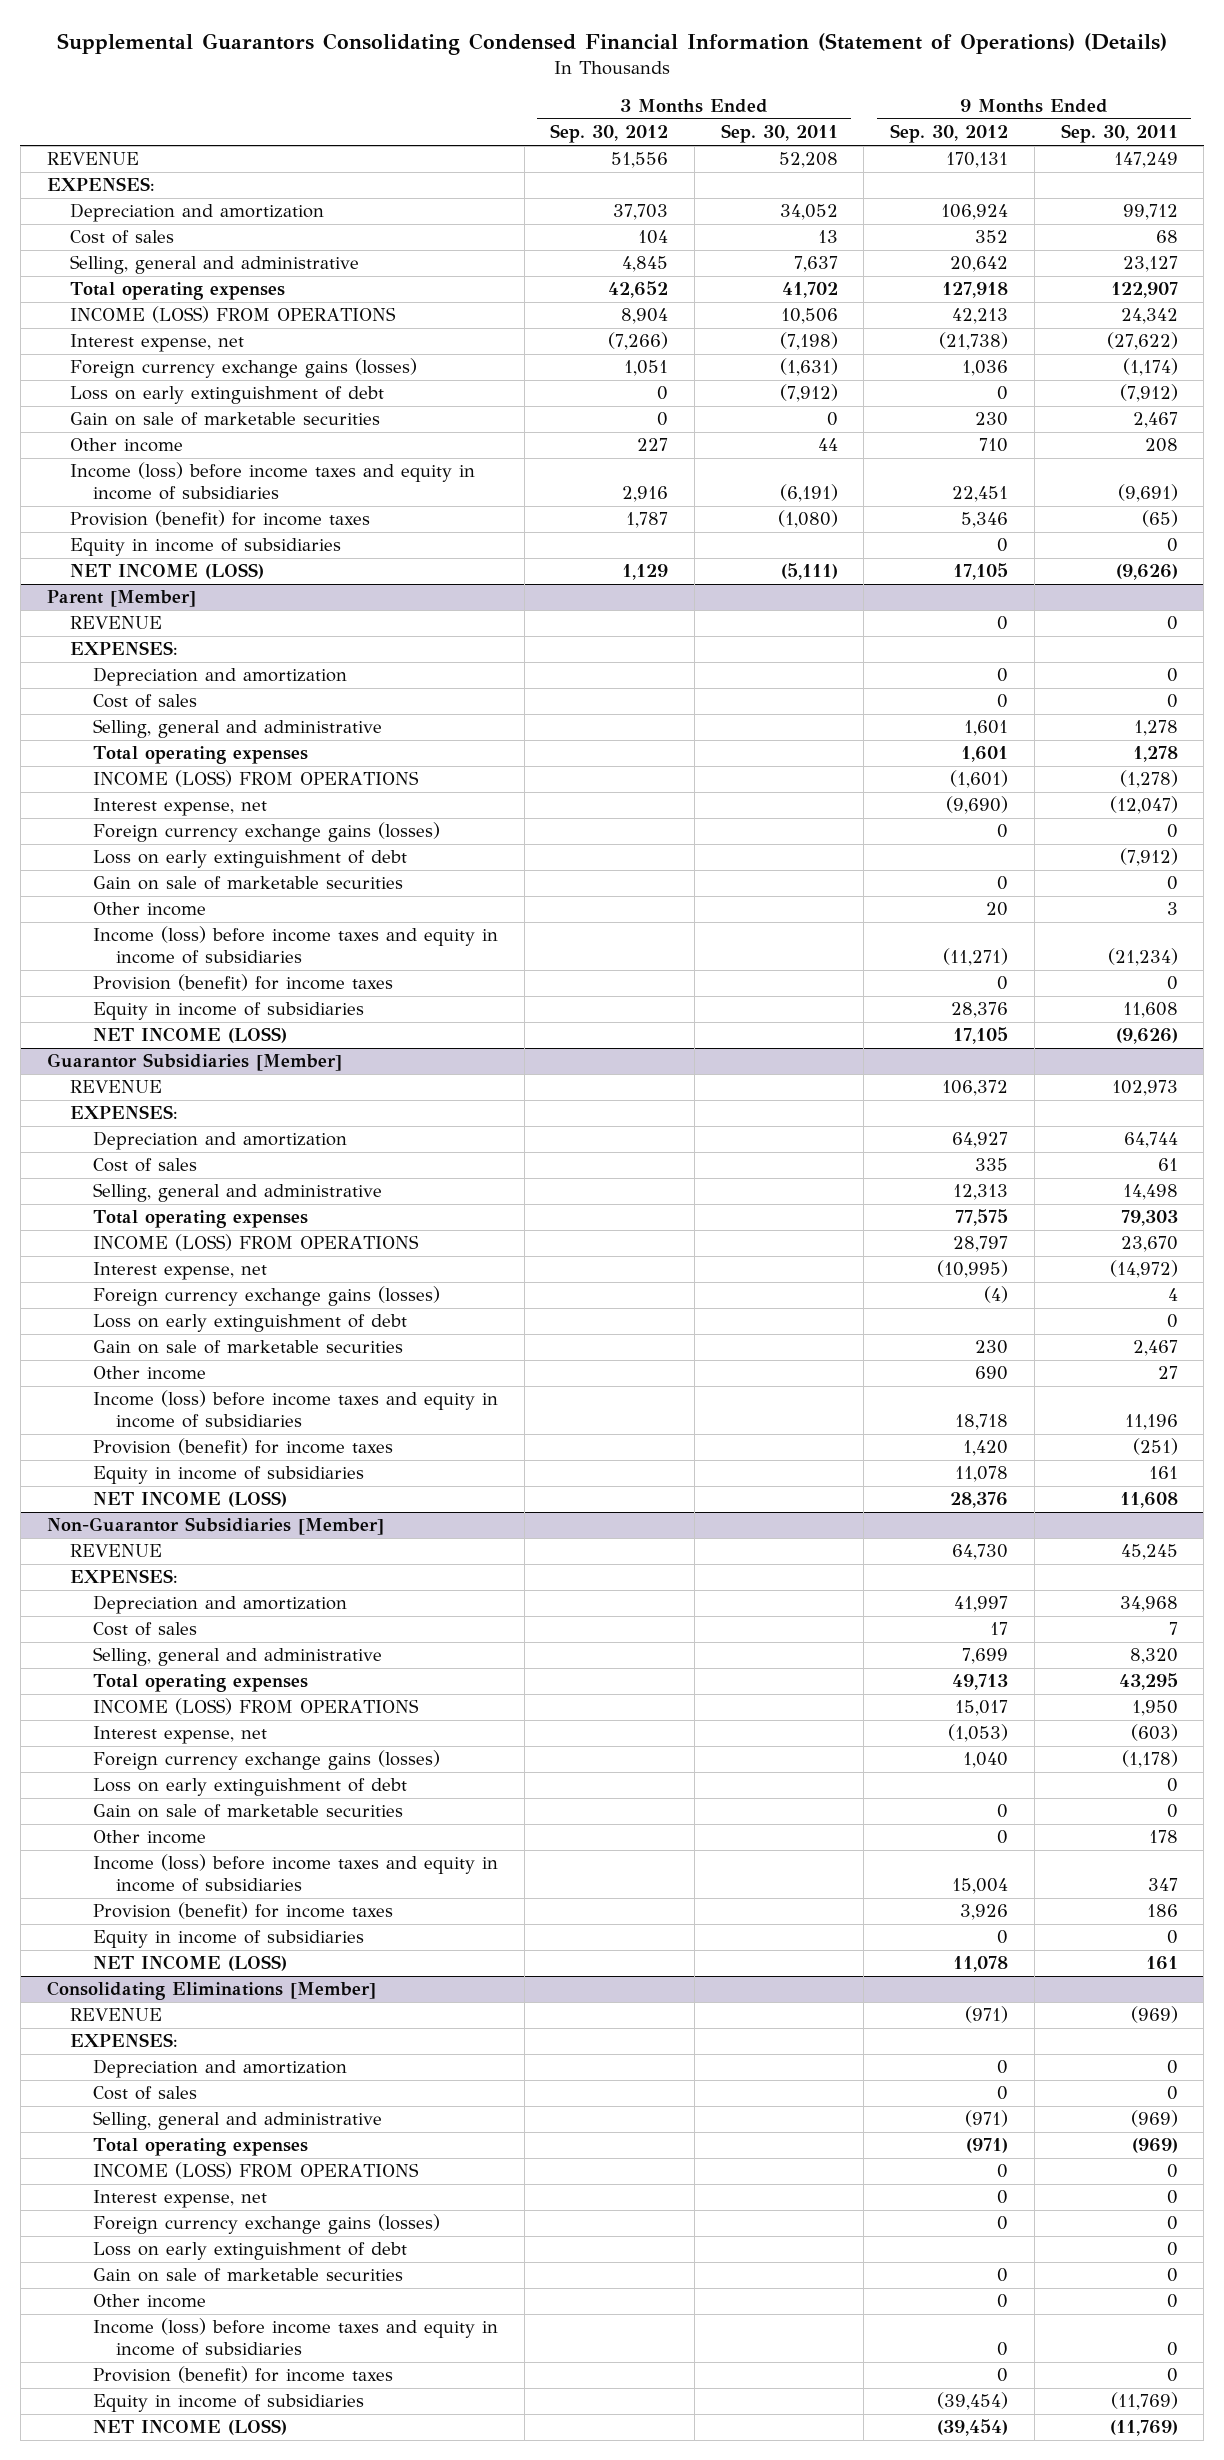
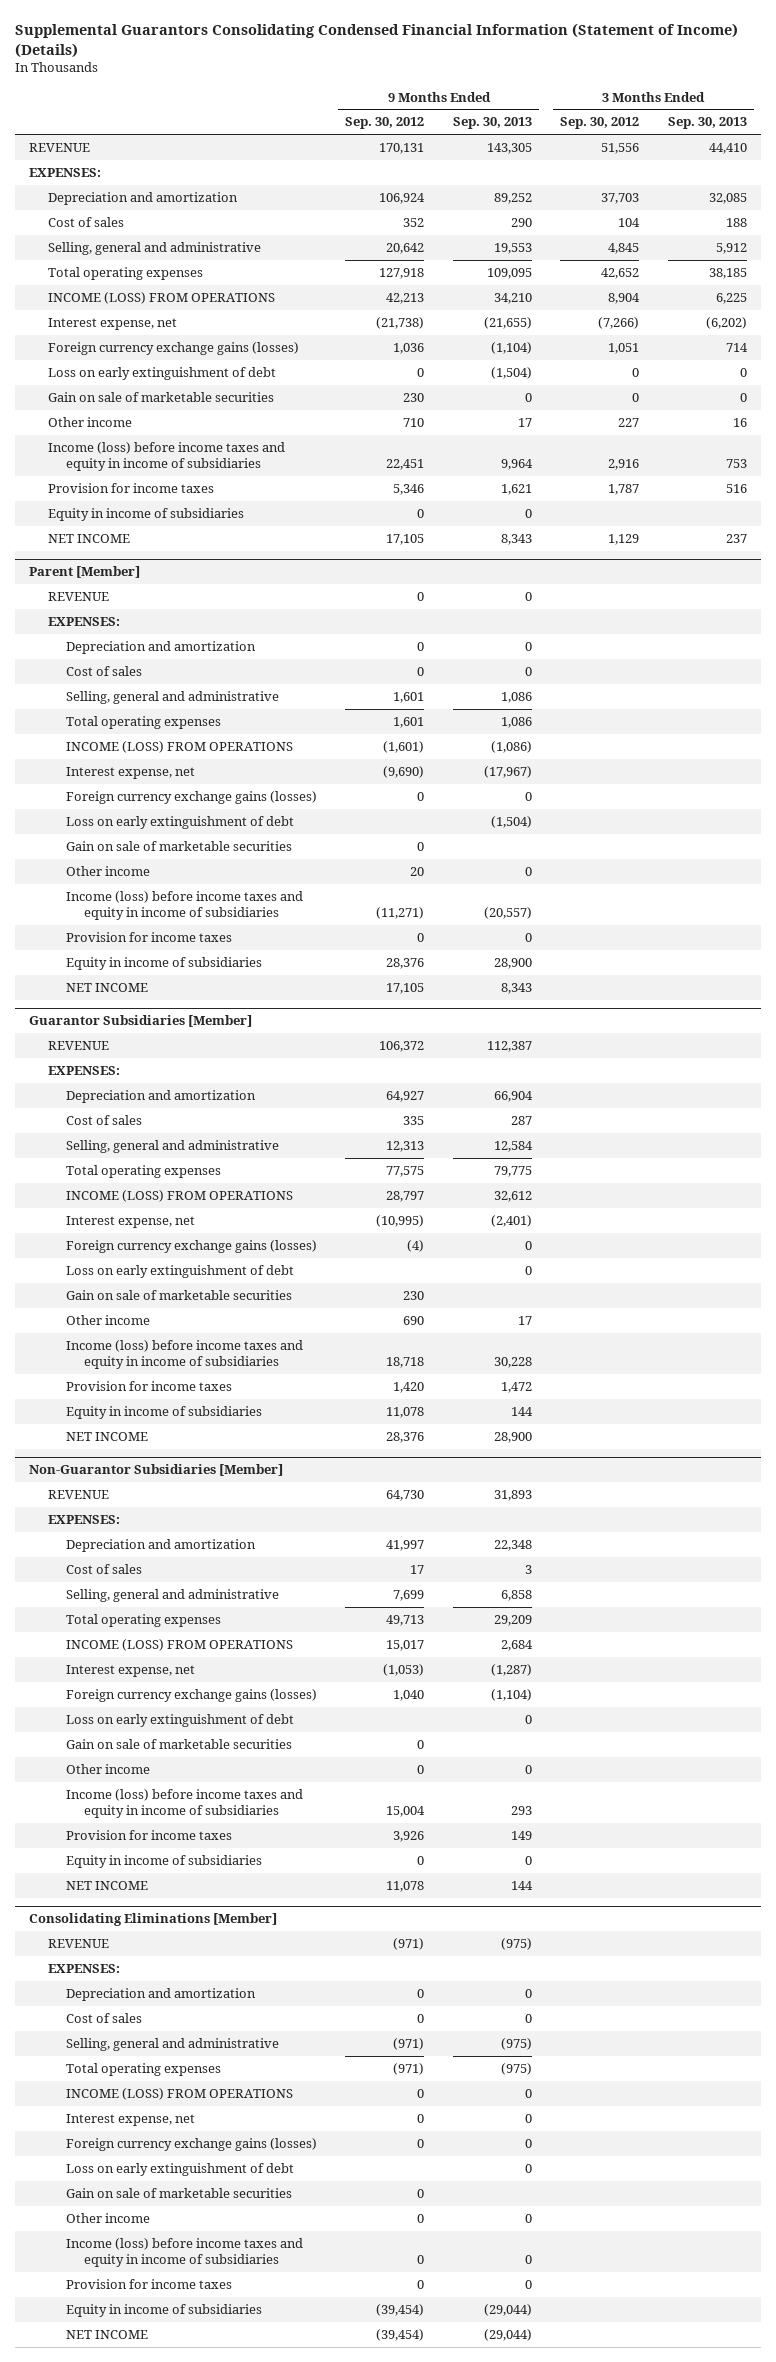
[57,33,1168,56] Supplemental Guarantors Consolidating Condensed Financial Information (Statement of Operations) (Details) -> [15,22,739,58] Supplemental Guarantors Consolidating Condensed Financial Information (Statement of Income) (Details)
[720,124,838,144] Sep. 30, 2011 -> none
[1060,124,1178,144] Sep. 30, 2011 -> none
none -> [452,117,532,130] Sep. 30, 2013
none -> [667,117,747,130] Sep. 30, 2013
[69,510,370,528] Provision (benefit) for income taxes -> [47,482,214,493] Provision for income taxes
[69,563,264,580] NET INCOME (LOSS) -> [47,533,130,543] NET INCOME
[92,974,393,992] Provision (benefit) for income taxes -> [65,931,232,942] Provision for income taxes
[92,1027,287,1044] NET INCOME (LOSS) -> [65,982,148,992] NET INCOME
[92,1438,393,1456] Provision (benefit) for income taxes -> [65,1380,232,1391] Provision for income taxes
[92,1491,287,1508] NET INCOME (LOSS) -> [65,1431,148,1441] NET INCOME
[92,1902,393,1920] Provision (benefit) for income taxes -> [65,1829,232,1840] Provision for income taxes
[92,1955,287,1972] NET INCOME (LOSS) -> [65,1880,148,1890] NET INCOME
[92,2366,393,2384] Provision (benefit) for income taxes -> [65,2278,232,2289] Provision for income taxes
[92,2419,287,2436] NET INCOME (LOSS) -> [65,2329,148,2339] NET INCOME

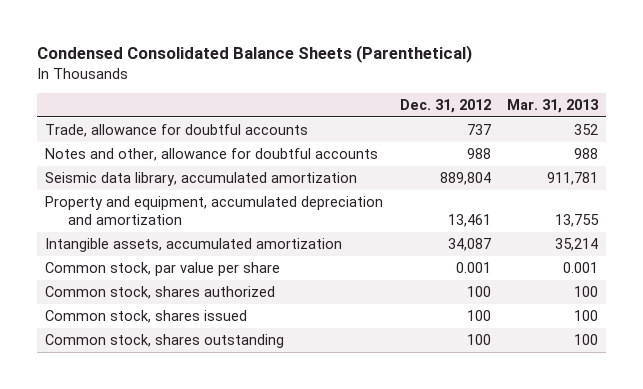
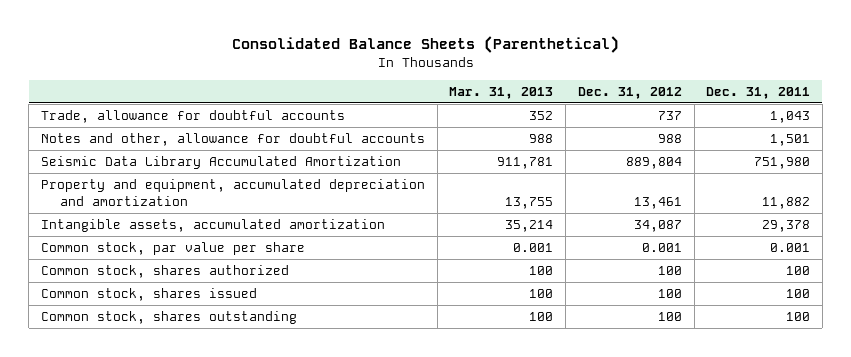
[37,45,473,64] Condensed Consolidated Balance Sheets (Parenthetical) -> [231,36,619,54] Consolidated Balance Sheets (Parenthetical)
none -> [706,86,811,99] Dec. 31, 2011
[45,171,358,186] Seismic data library, accumulated amortization -> [41,156,402,170] Seismic Data Library Accumulated Amortization

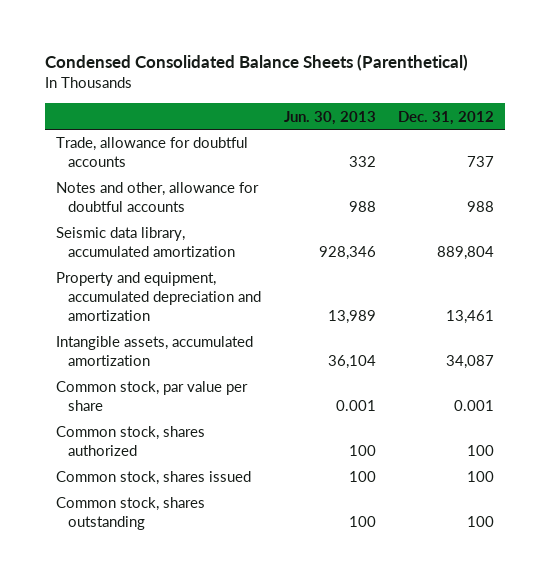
[231,36,619,54] Consolidated Balance Sheets (Parenthetical) -> [45,54,469,72] Condensed Consolidated Balance Sheets (Parenthetical)
[449,86,554,99] Mar. 31, 2013 -> none
[706,86,811,99] Dec. 31, 2011 -> none
none -> [283,110,376,125] Jun. 30, 2013
[41,156,402,170] Seismic Data Library Accumulated Amortization -> [56,227,236,258] Seismic data library, accumulated amortization

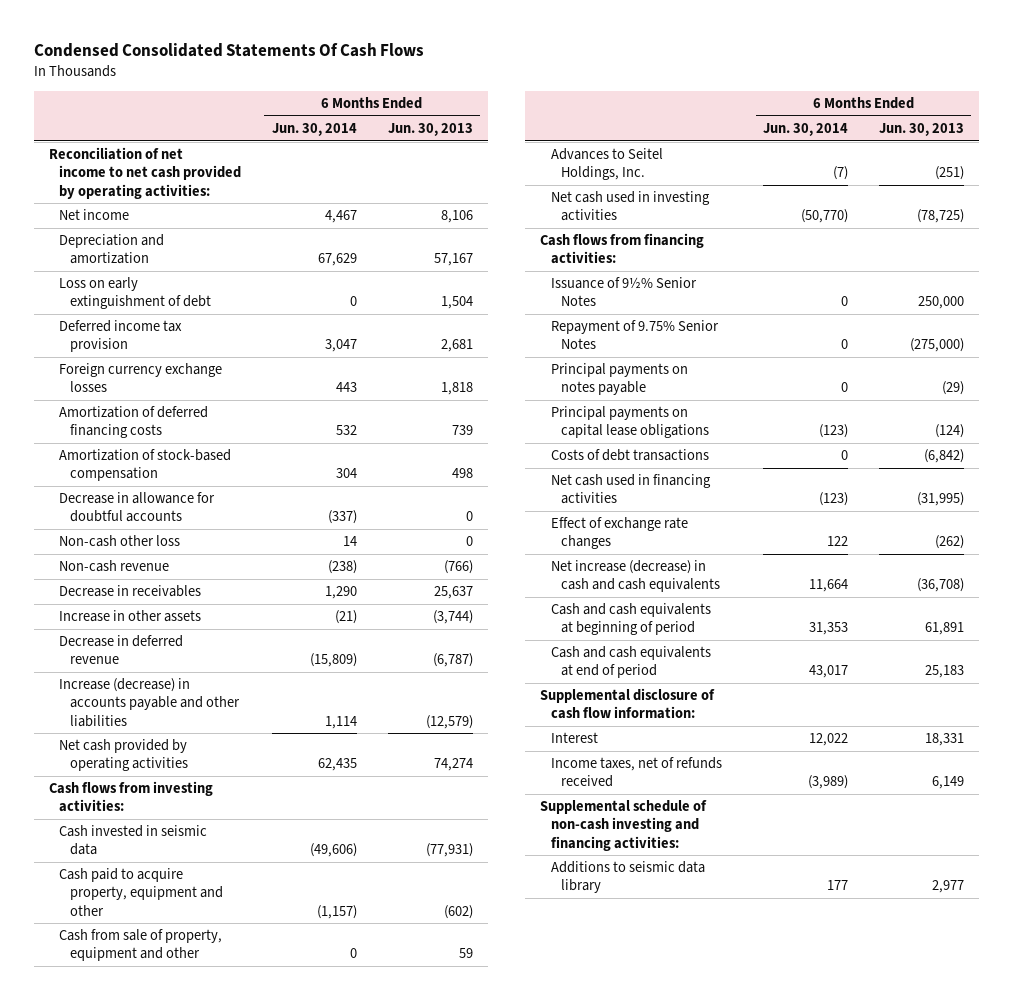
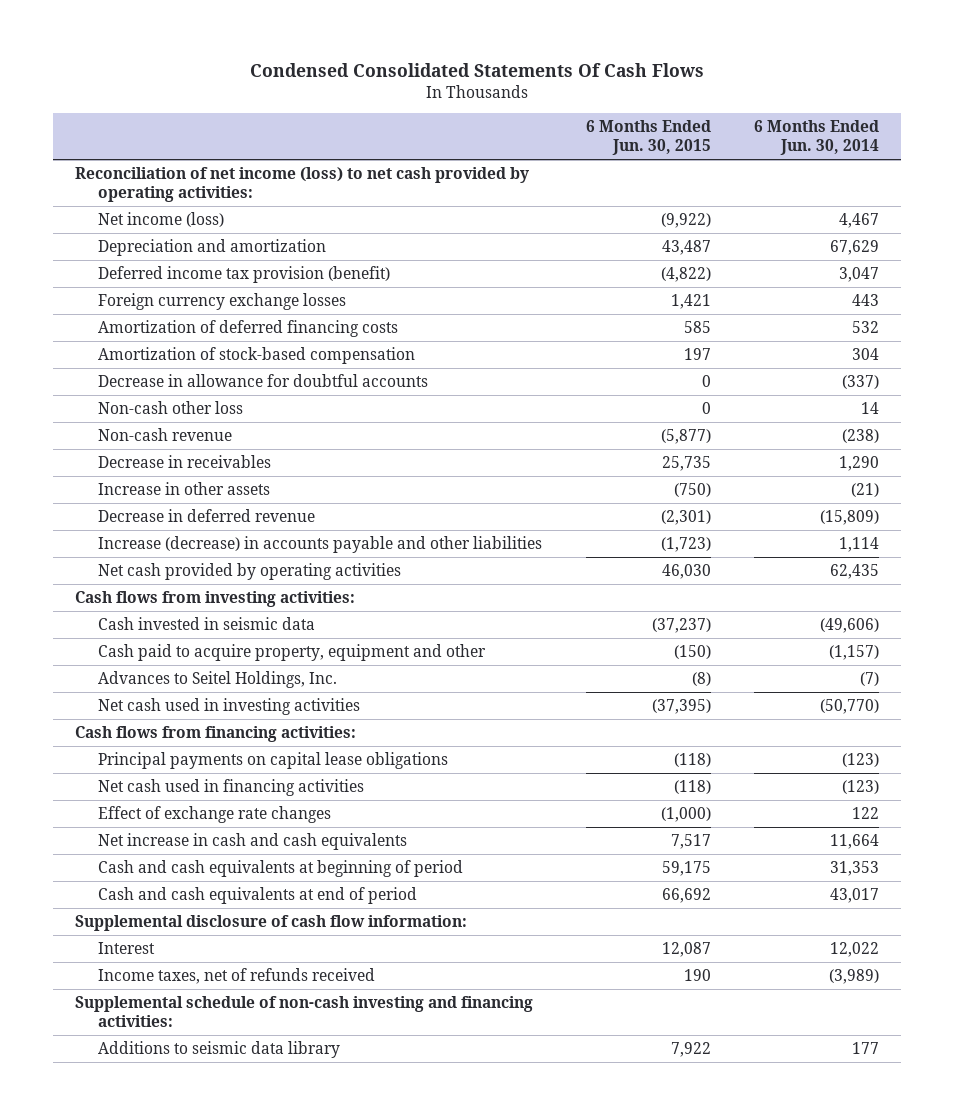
[387,123,473,137] Jun. 30, 2013 -> none
none -> [585,120,711,156] 6 Months Ended Jun. 30, 2015
[48,147,242,199] Reconciliation of net income to net cash provided by operating activities: -> [74,167,529,203] Reconciliation of net income (loss) to net cash provided by operating activities:
[59,209,130,221] Net income -> [98,212,225,228] Net income (loss)
[59,277,212,310] Loss on early extinguishment of debt -> none
[59,320,183,353] Deferred income tax provision -> [98,266,391,284] Deferred income tax provision (benefit)
[59,929,223,962] Cash from sale of property, equipment and other -> none
[550,277,697,307] Issuance of 9½% Senior Notes -> none
[550,320,719,350] Repayment of 9.75% Senior Notes -> none
[550,363,688,396] Principal payments on notes payable -> none
[550,449,709,462] Costs of debt transactions -> none
[550,560,721,593] Net increase (decrease) in cash and cash equivalents -> [98,833,408,851] Net increase in cash and cash equivalents

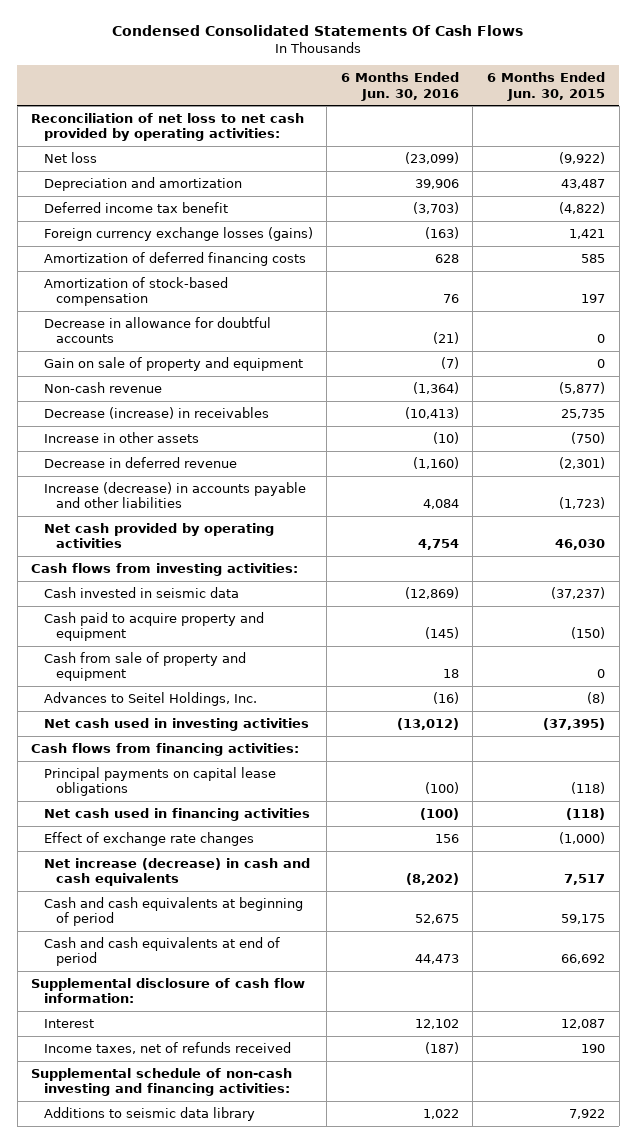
[754,120,880,156] 6 Months Ended Jun. 30, 2014 -> none
none -> [340,71,459,101] 6 Months Ended Jun. 30, 2016
[74,167,529,203] Reconciliation of net income (loss) to net cash provided by operating activities: -> [31,112,305,142] Reconciliation of net loss to net cash provided by operating activities:
[98,212,225,228] Net income (loss) -> [43,151,97,163] Net loss
[98,266,391,284] Deferred income tax provision (benefit) -> [43,201,228,213] Deferred income tax benefit
[98,293,347,311] Foreign currency exchange losses -> [43,226,313,241] Foreign currency exchange losses (gains)
[98,401,244,415] Non-cash other loss -> none
none -> [43,356,303,371] Gain on sale of property and equipment
[98,455,272,469] Decrease in receivables -> [43,406,269,419] Decrease (increase) in receivables
[98,644,487,662] Cash paid to acquire property, equipment and other -> [43,611,264,642] Cash paid to acquire property and equipment
none -> [43,651,246,682] Cash from sale of property and equipment
[98,833,408,851] Net increase in cash and cash equivalents -> [43,857,310,887] Net increase (decrease) in cash and cash equivalents

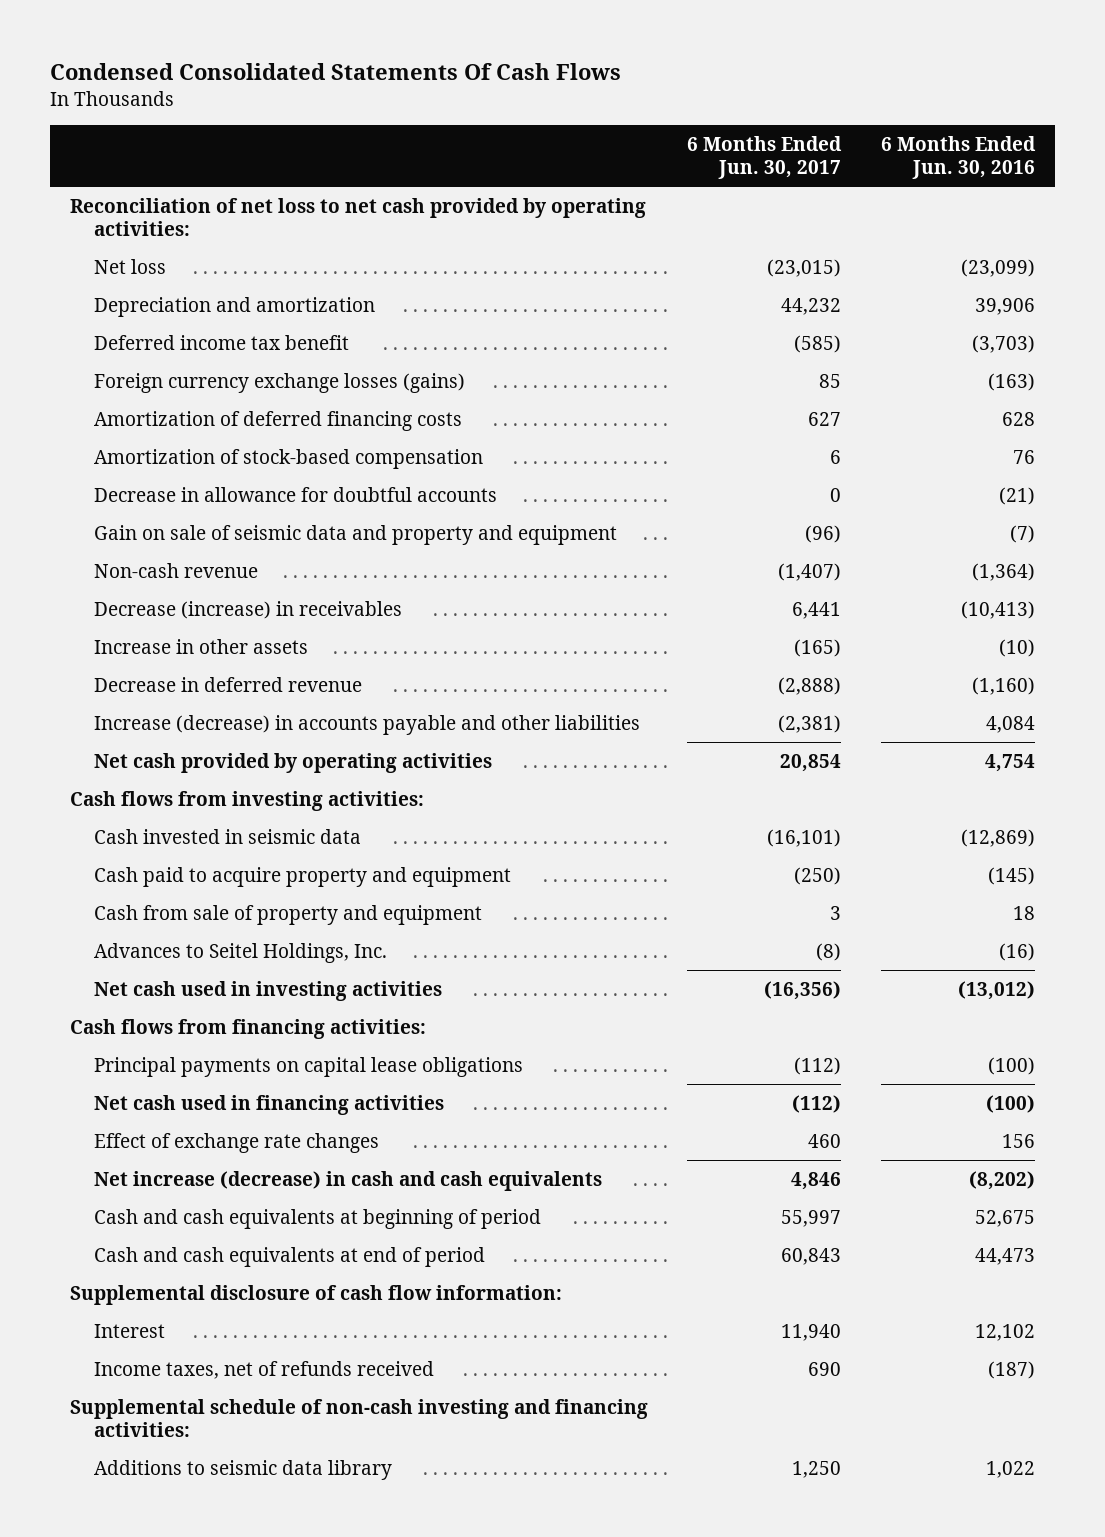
[487,71,606,101] 6 Months Ended Jun. 30, 2015 -> none
none -> [687,136,843,180] 6 Months Ended Jun. 30, 2017
[43,356,303,371] Gain on sale of property and equipment -> [93,524,617,545] Gain on sale of seismic data and property and equipment

